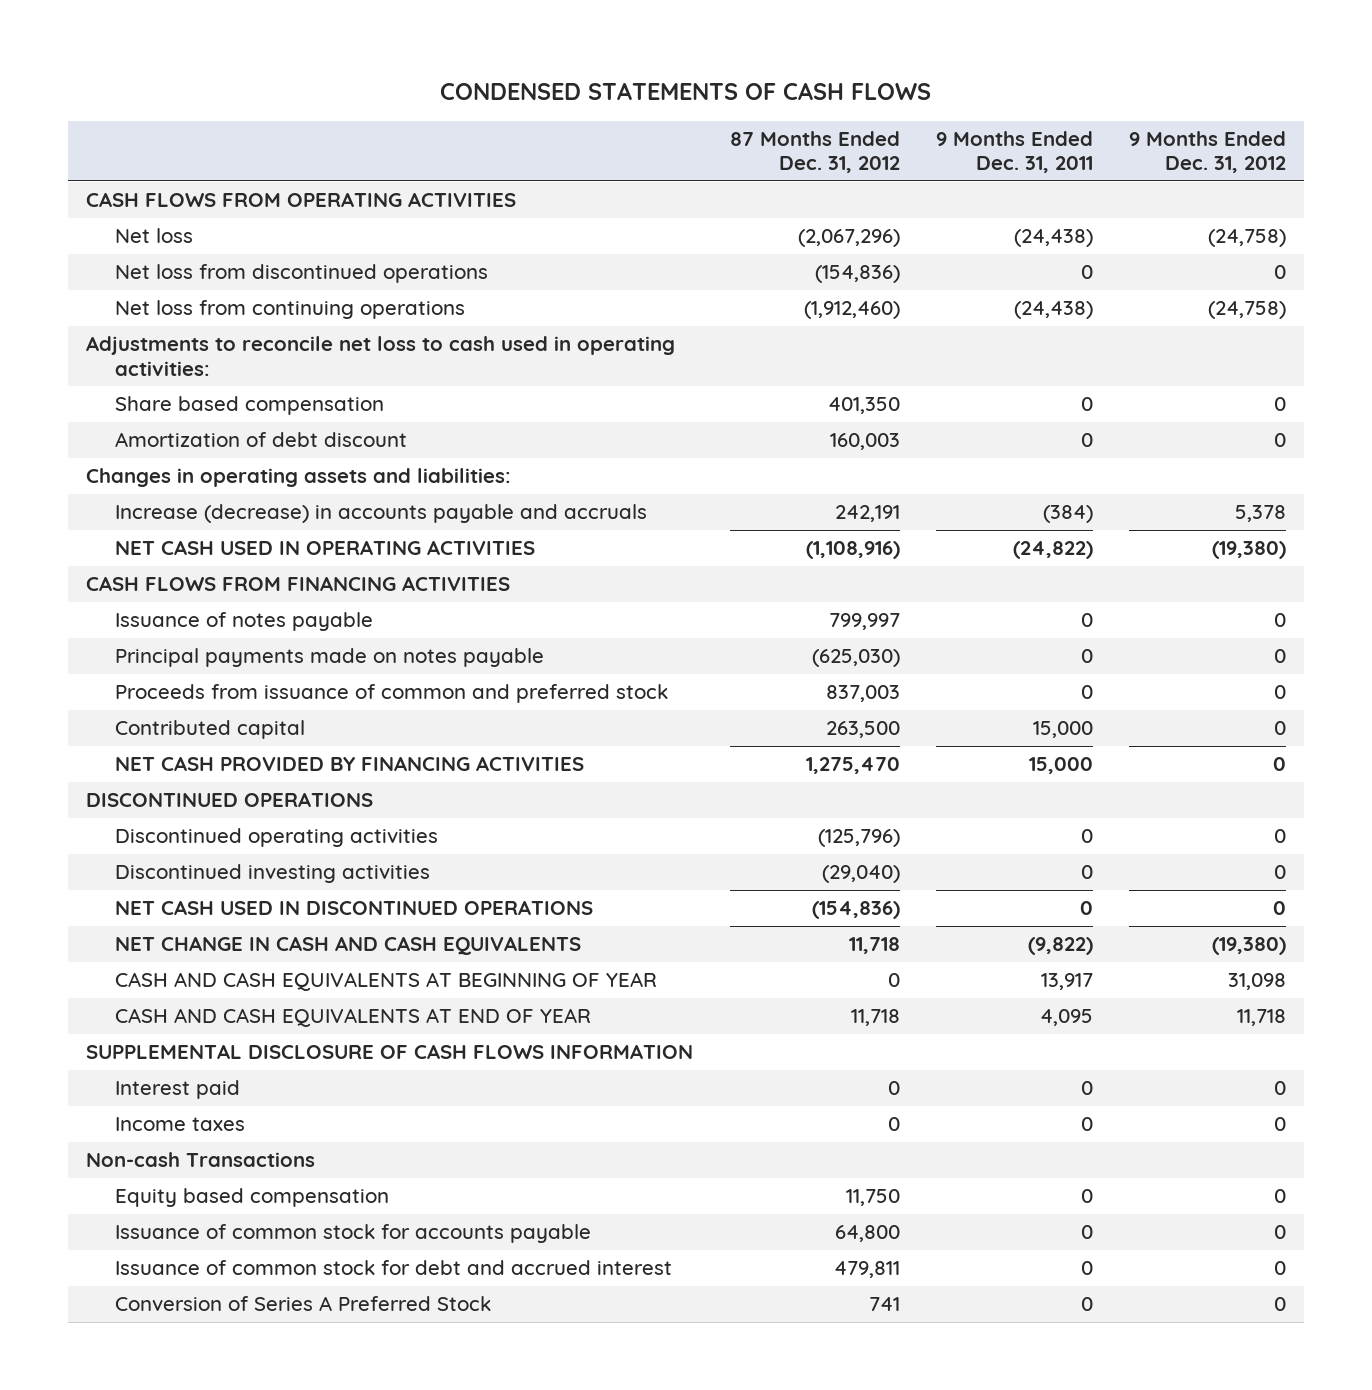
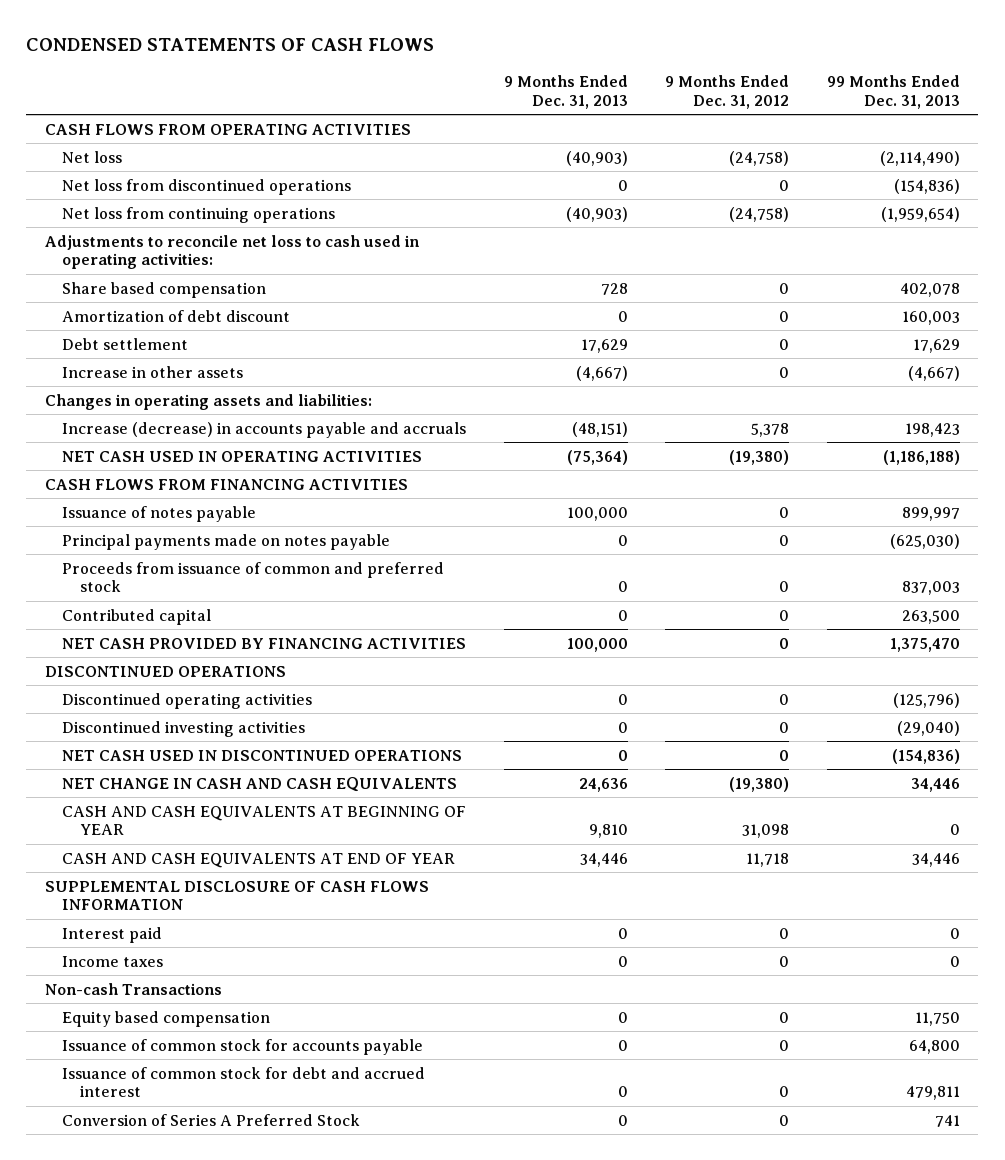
[729,130,900,174] 87 Months Ended Dec. 31, 2012 -> none
[935,130,1093,174] 9 Months Ended Dec. 31, 2011 -> none
none -> [503,75,628,110] 9 Months Ended Dec. 31, 2013
none -> [826,75,960,110] 99 Months Ended Dec. 31, 2013
none -> [62,337,189,350] Debt settlement
none -> [62,365,244,378] Increase in other assets

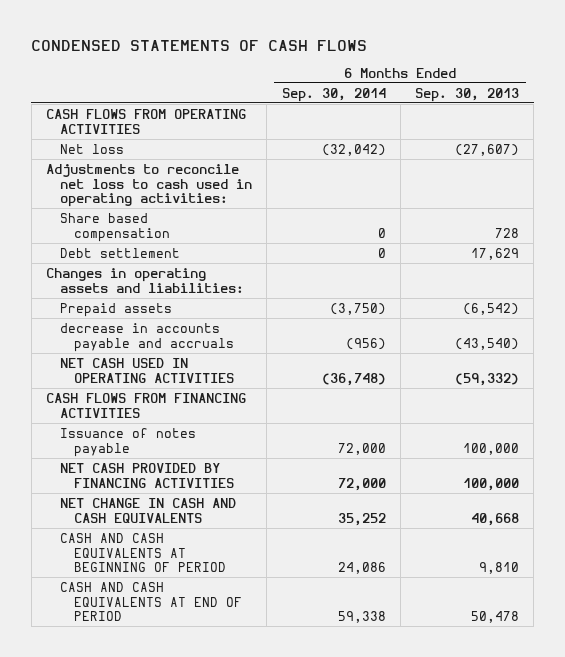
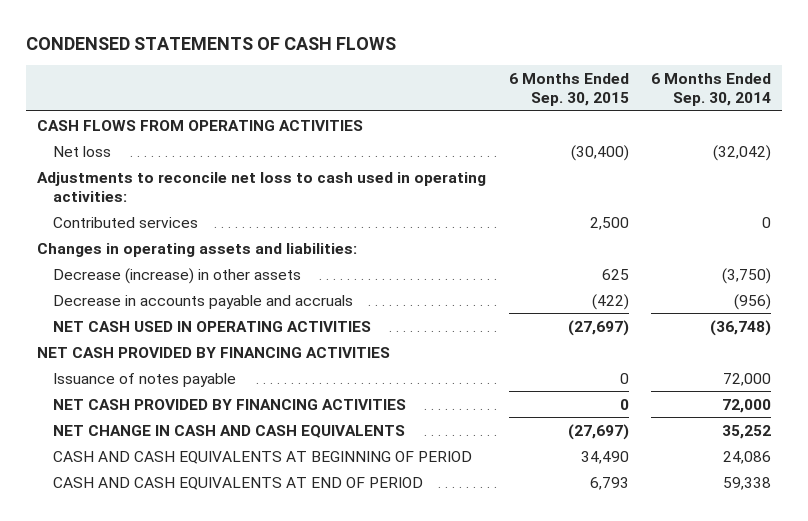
[415,87,520,102] Sep. 30, 2013 -> none
none -> [508,72,629,107] 6 Months Ended Sep. 30, 2015
[60,212,171,242] Share based compensation -> none
[60,247,181,258] Debt settlement -> none
none -> [52,216,198,228] Contributed services
[60,302,173,317] Prepaid assets -> [52,267,301,284] Decrease (increase) in other assets
[60,322,235,352] decrease in accounts payable and accruals -> [52,294,353,309] Decrease in accounts payable and accruals
[45,392,246,418] CASH FLOWS FROM FINANCING ACTIVITIES -> [36,346,390,358] NET CASH PROVIDED BY FINANCING ACTIVITIES

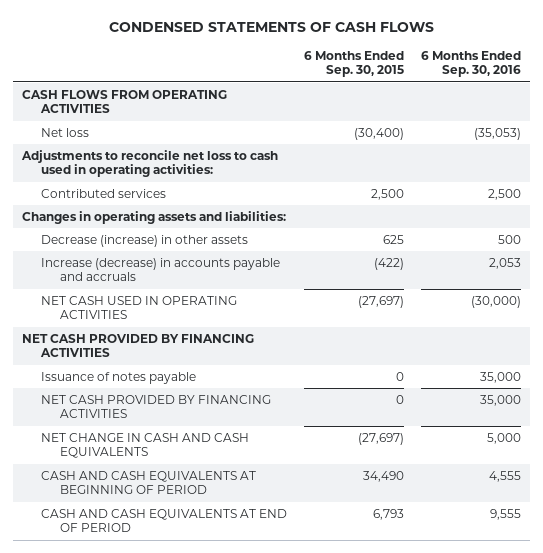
[651,72,772,107] 6 Months Ended Sep. 30, 2014 -> none
none -> [421,50,522,78] 6 Months Ended Sep. 30, 2016
[52,294,353,309] Decrease in accounts payable and accruals -> [40,257,280,282] Increase (decrease) in accounts payable and accruals

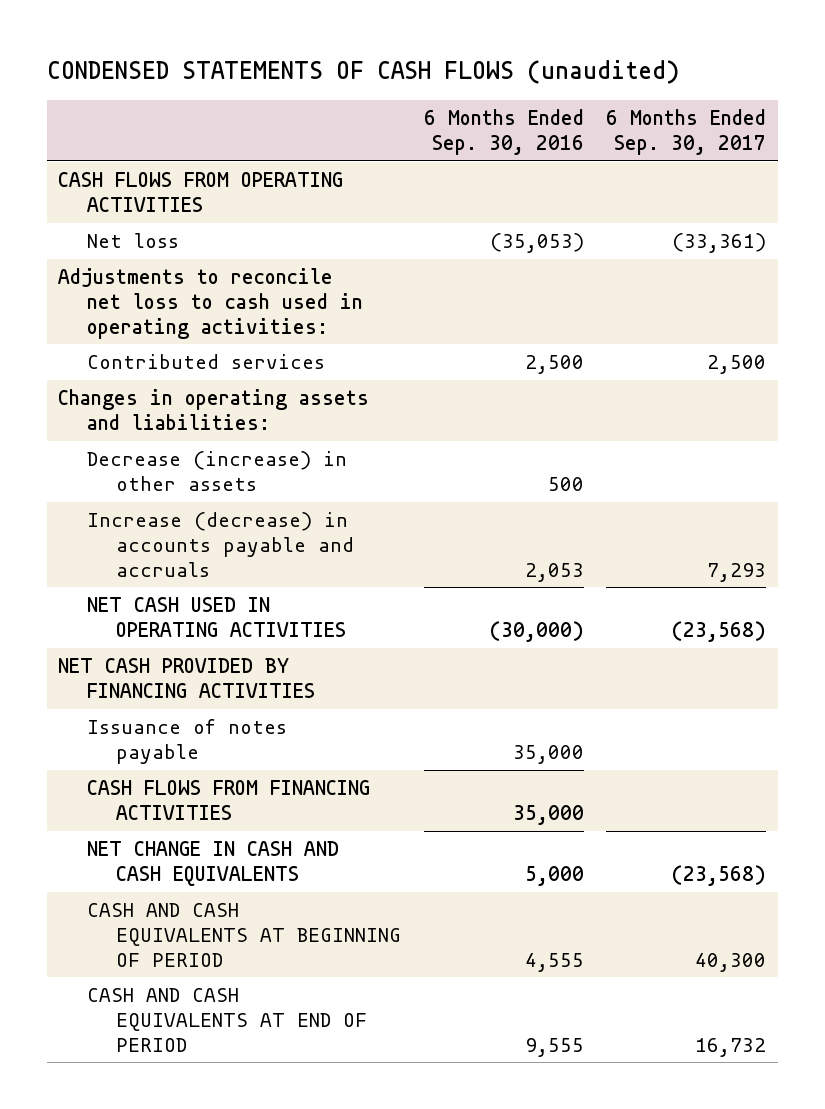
[108,21,434,32] CONDENSED STATEMENTS OF CASH FLOWS -> [47,60,680,85] CONDENSED STATEMENTS OF CASH FLOWS (unaudited)
[304,50,405,78] 6 Months Ended Sep. 30, 2015 -> none
none -> [606,109,767,155] 6 Months Ended Sep. 30, 2017
[40,394,271,419] NET CASH PROVIDED BY FINANCING ACTIVITIES -> none
none -> [87,780,371,820] CASH FLOWS FROM FINANCING ACTIVITIES

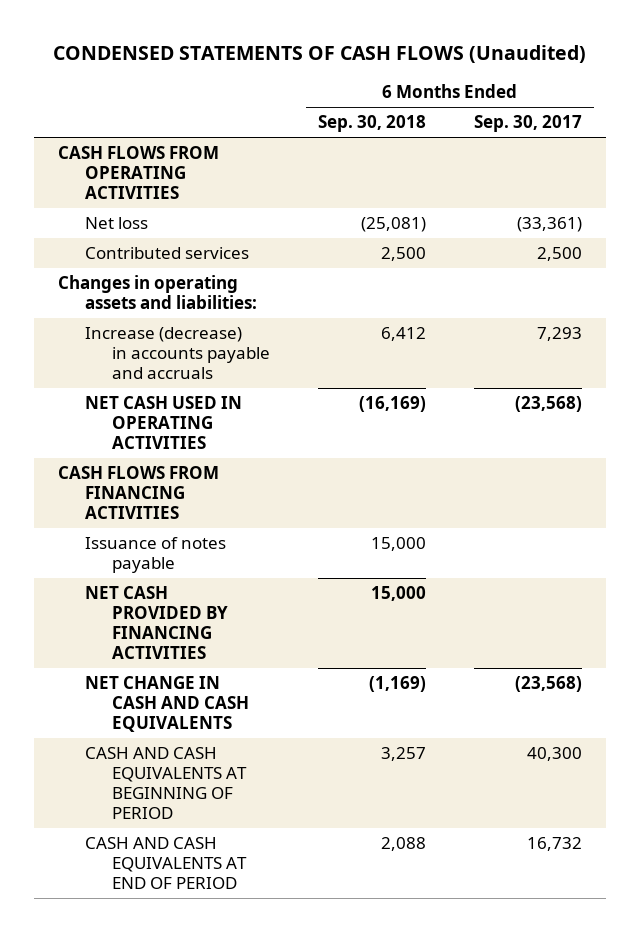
[47,60,680,85] CONDENSED STATEMENTS OF CASH FLOWS (unaudited) -> [53,45,587,64] CONDENSED STATEMENTS OF CASH FLOWS (Unaudited)
[423,109,584,155] 6 Months Ended Sep. 30, 2016 -> none
none -> [317,115,426,133] Sep. 30, 2018
[58,268,364,339] Adjustments to reconcile net loss to cash used in operating activities: -> none
[87,451,348,491] Decrease (increase) in other assets -> none
[87,719,288,764] Issuance of notes payable -> [84,537,226,574] Issuance of notes payable
[58,658,316,698] NET CASH PROVIDED BY FINANCING ACTIVITIES -> [84,586,228,659] NET CASH PROVIDED BY FINANCING ACTIVITIES

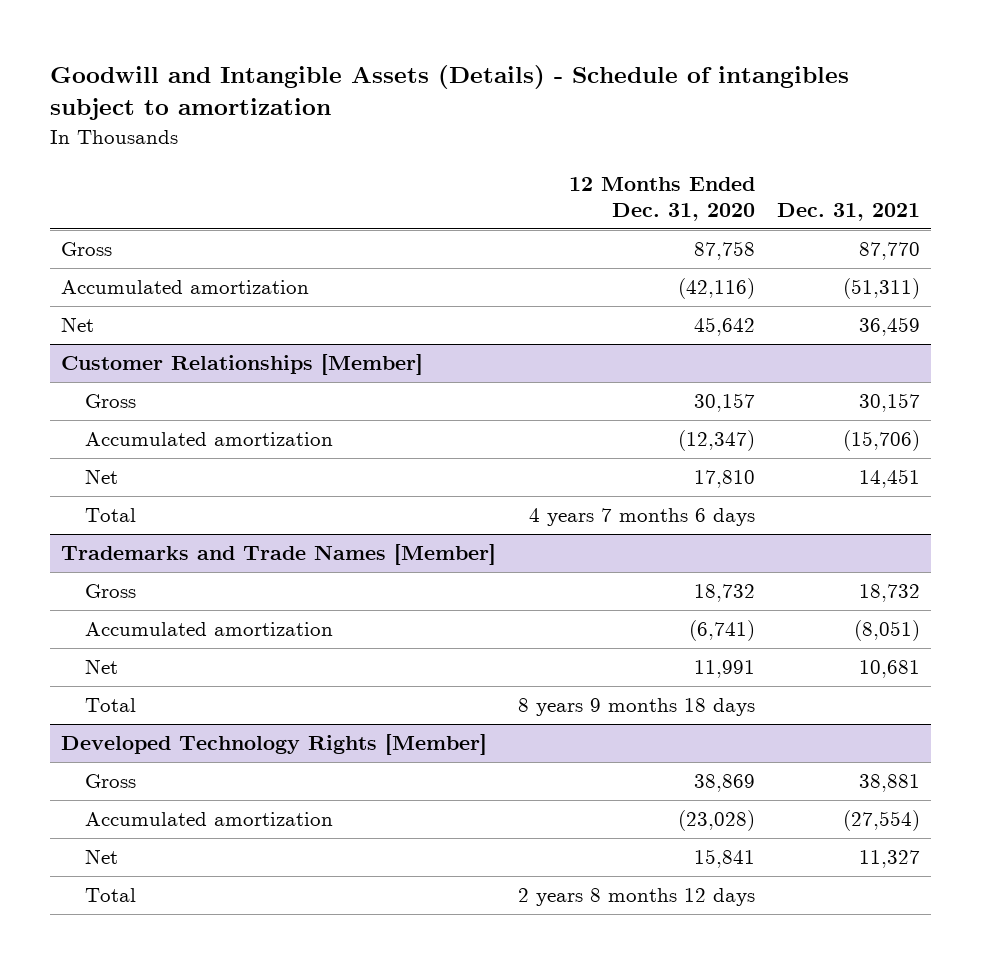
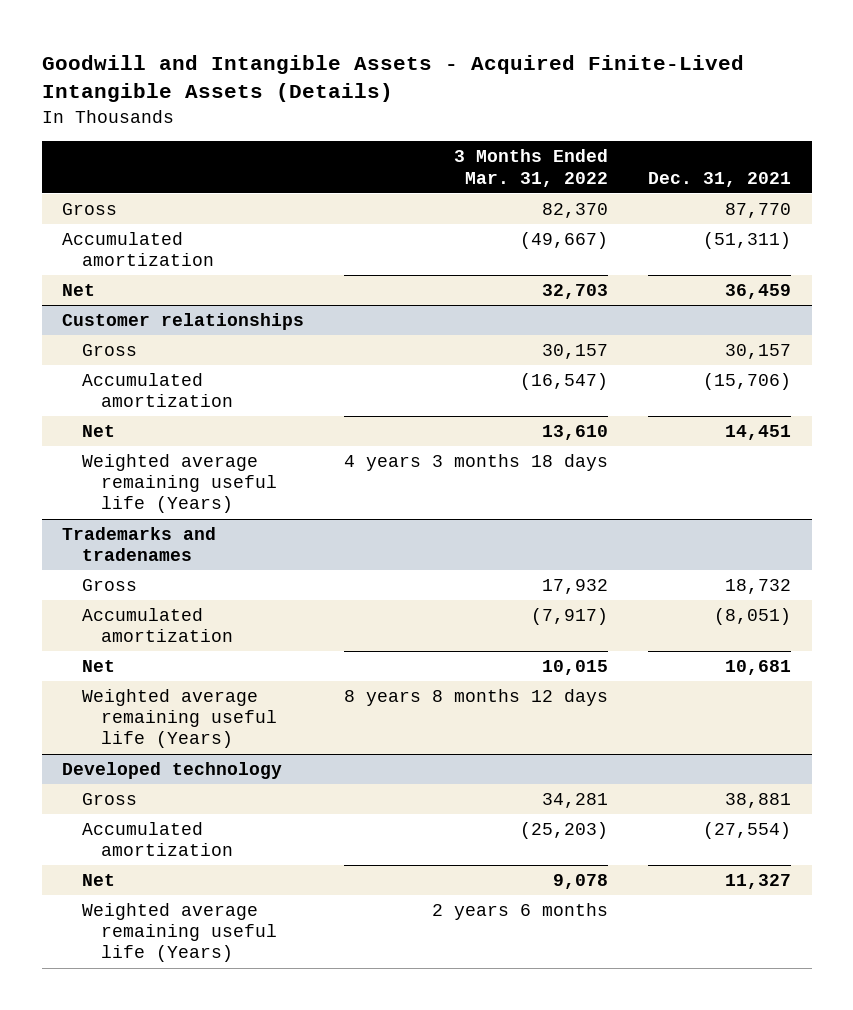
[50,64,850,121] Goodwill and Intangible Assets (Details) - Schedule of intangibles subject to amortization -> [41,55,744,103] Goodwill and Intangible Assets - Acquired Finite-Lived Intangible Assets (Details)
[568,176,755,221] 12 Months Ended Dec. 31, 2020 -> none
none -> [454,149,609,187] 3 Months Ended Mar. 31, 2022
[61,354,424,376] Customer Relationships [Member] -> [61,313,304,331] Customer relationships
[84,508,136,523] Total -> [81,454,278,514] Weighted average remaining useful life (Years)
[61,544,497,566] Trademarks and Trade Names [Member] -> [61,527,216,562] Trademarks and tradenames
[84,698,136,713] Total -> [81,689,278,749] Weighted average remaining useful life (Years)
[61,734,488,756] Developed Technology Rights [Member] -> [61,762,282,780] Developed technology
[84,888,136,903] Total -> [81,903,278,963] Weighted average remaining useful life (Years)

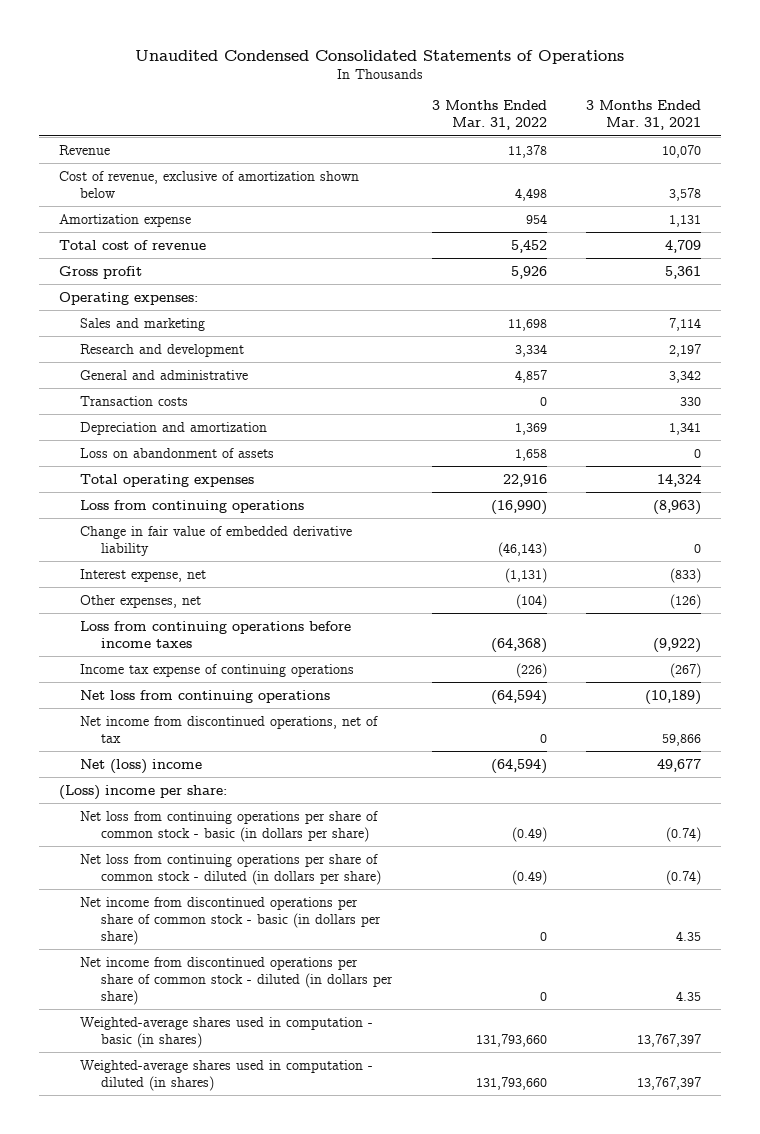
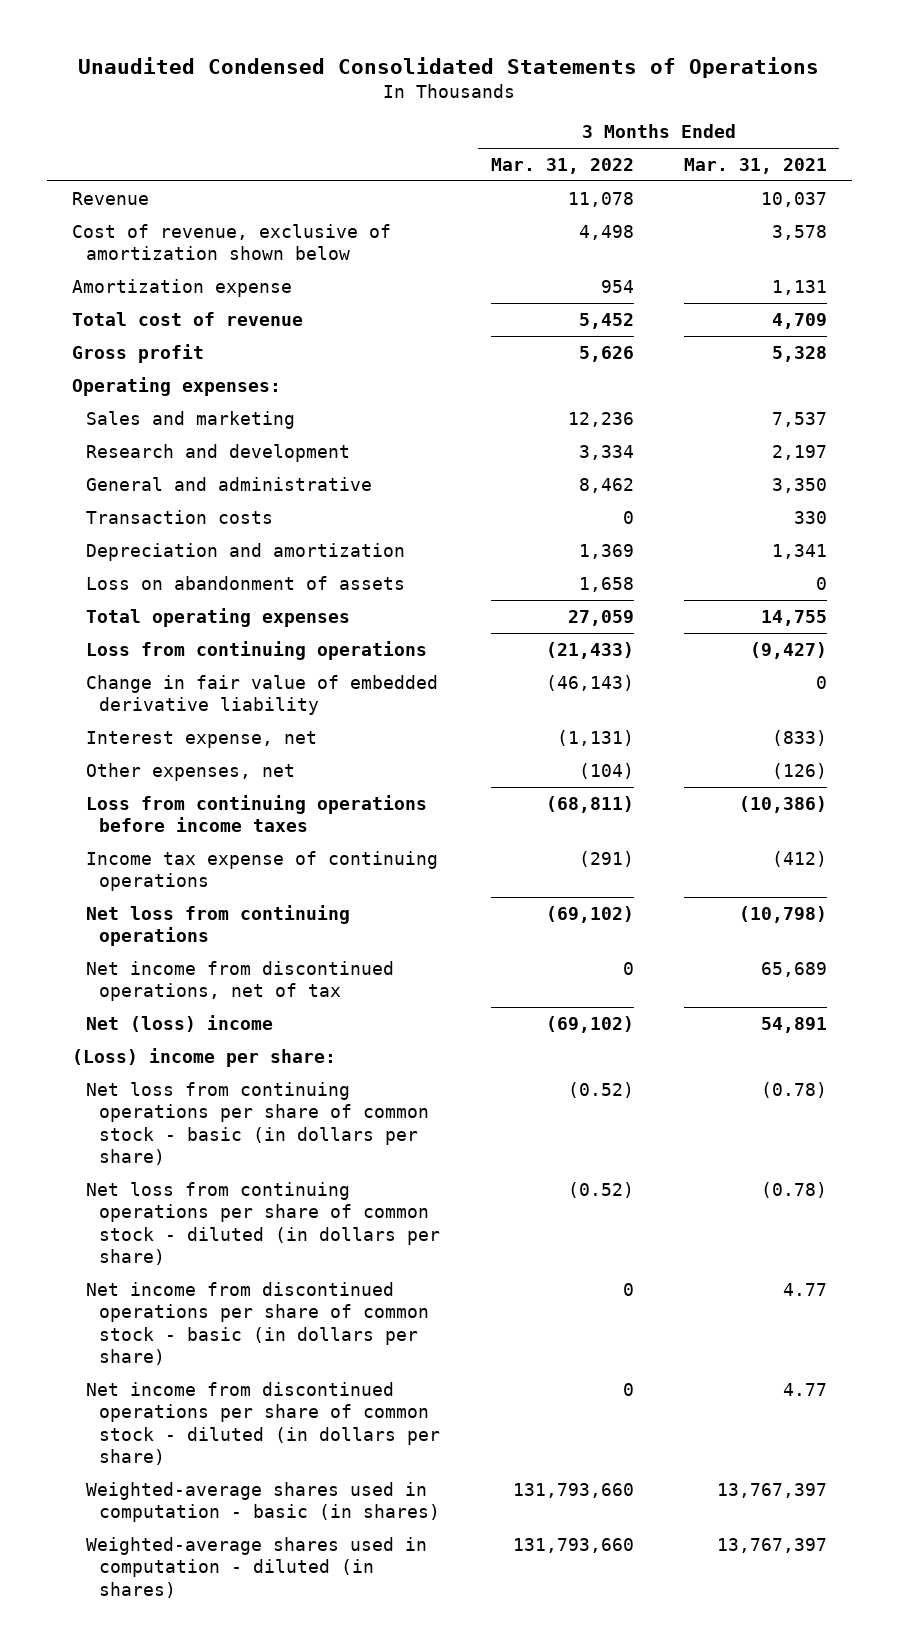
[507,144,547,158] 11,378 -> [567,191,634,207] 11,078
[662,144,702,158] 10,070 -> [760,191,827,207] 10,037
[510,265,547,279] 5,926 -> [578,345,634,362] 5,626
[665,265,702,279] 5,361 -> [771,345,827,362] 5,328
[507,318,547,331] 11,698 -> [567,411,634,427] 12,236
[669,317,702,331] 7,114 -> [771,411,827,427] 7,537
[514,369,547,383] 4,857 -> [578,477,634,493] 8,462
[669,369,702,383] 3,342 -> [771,477,827,493] 3,350
[502,473,547,487] 22,916 -> [567,609,634,626] 27,059
[657,473,702,487] 14,324 -> [760,609,827,626] 14,755
[490,499,547,515] (16,990) -> [545,641,634,659] (21,433)
[653,499,702,515] (8,963) -> [749,641,827,659] (9,427)
[490,637,547,653] (64,368) -> [545,795,634,813] (68,811)
[653,637,702,653] (9,922) -> [738,795,827,813] (10,386)
[515,662,547,678] (226) -> [578,850,634,867] (291)
[670,662,702,678] (267) -> [771,850,827,867] (412)
[490,689,547,705] (64,594) -> [545,905,634,923] (69,102)
[645,689,702,705] (10,189) -> [738,905,827,923] (10,798)
[662,733,702,746] 59,866 -> [760,961,827,977] 65,689
[490,758,547,774] (64,594) -> [545,1015,634,1033] (69,102)
[657,758,702,772] 49,677 -> [760,1016,827,1033] 54,891
[511,826,547,842] (0.49) -> [567,1081,634,1098] (0.52)
[666,826,702,842] (0.74) -> [760,1081,827,1098] (0.78)
[511,869,547,885] (0.49) -> [567,1181,634,1198] (0.52)
[666,869,702,885] (0.74) -> [760,1181,827,1198] (0.78)
[676,930,702,941] 4.35 -> [782,1282,827,1296] 4.77
[676,990,702,1001] 4.35 -> [782,1382,827,1396] 4.77

